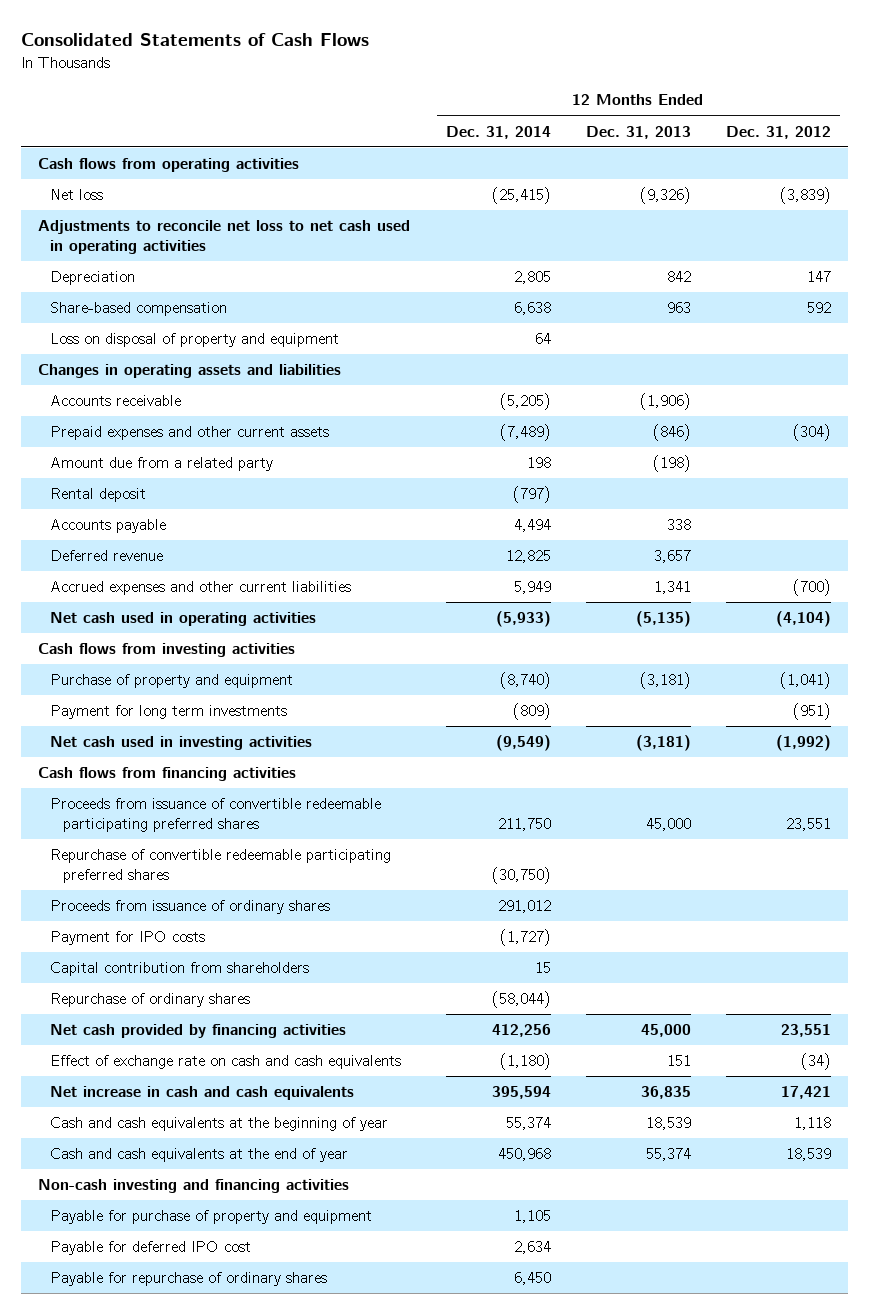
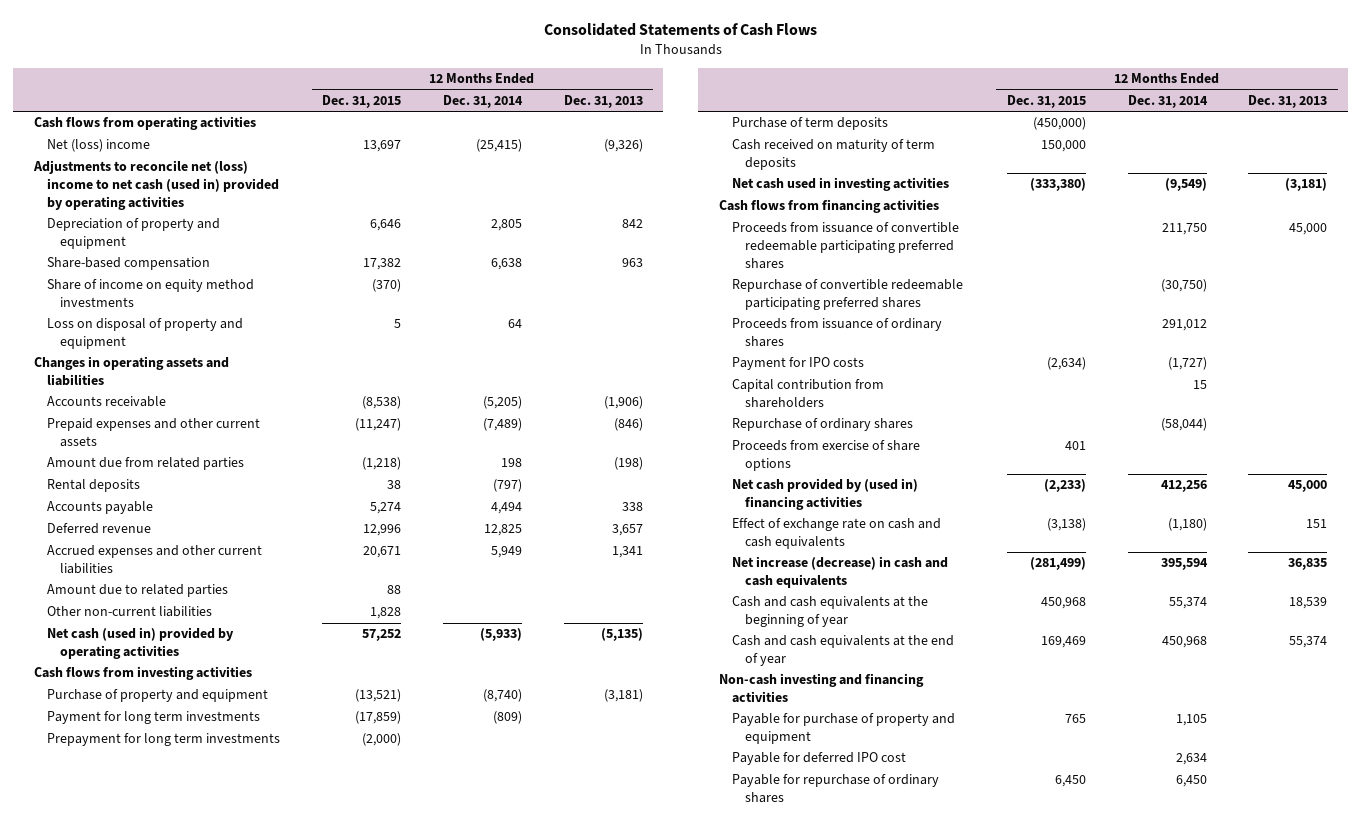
[725,125,831,139] Dec. 31, 2012 -> none
none -> [321,94,401,108] Dec. 31, 2015
[50,189,104,201] Net loss -> [47,139,151,153] Net (loss) income
[38,220,411,255] Adjustments to reconcile net loss to net cash used in operating activities -> [33,160,280,211] Adjustments to reconcile net (loss) income to net cash (used in) provided by operating activities
[50,271,136,286] Depreciation -> [47,218,221,250] Depreciation of property and equipment
none -> [47,279,255,308] Share of income on equity method investments
[50,457,274,472] Amount due from a related party -> [47,457,245,471] Amount due from related parties
[50,488,147,503] Rental deposit -> [47,479,141,493] Rental deposits
none -> [47,584,229,598] Amount due to related parties
none -> [47,606,213,618] Other non-current liabilities
[50,612,317,627] Net cash used in operating activities -> [47,627,235,660] Net cash (used in) provided by operating activities
none -> [47,733,281,747] Prepayment for long term investments
none -> [732,117,889,131] Purchase of term deposits
none -> [732,139,936,171] Cash received on maturity of term deposits
none -> [732,440,921,472] Proceeds from exercise of share options
[50,1024,347,1039] Net cash provided by financing activities -> [732,478,919,511] Net cash provided by (used in) financing activities
[50,1086,355,1101] Net increase in cash and cash equivalents -> [732,556,949,589] Net increase (decrease) in cash and cash equivalents

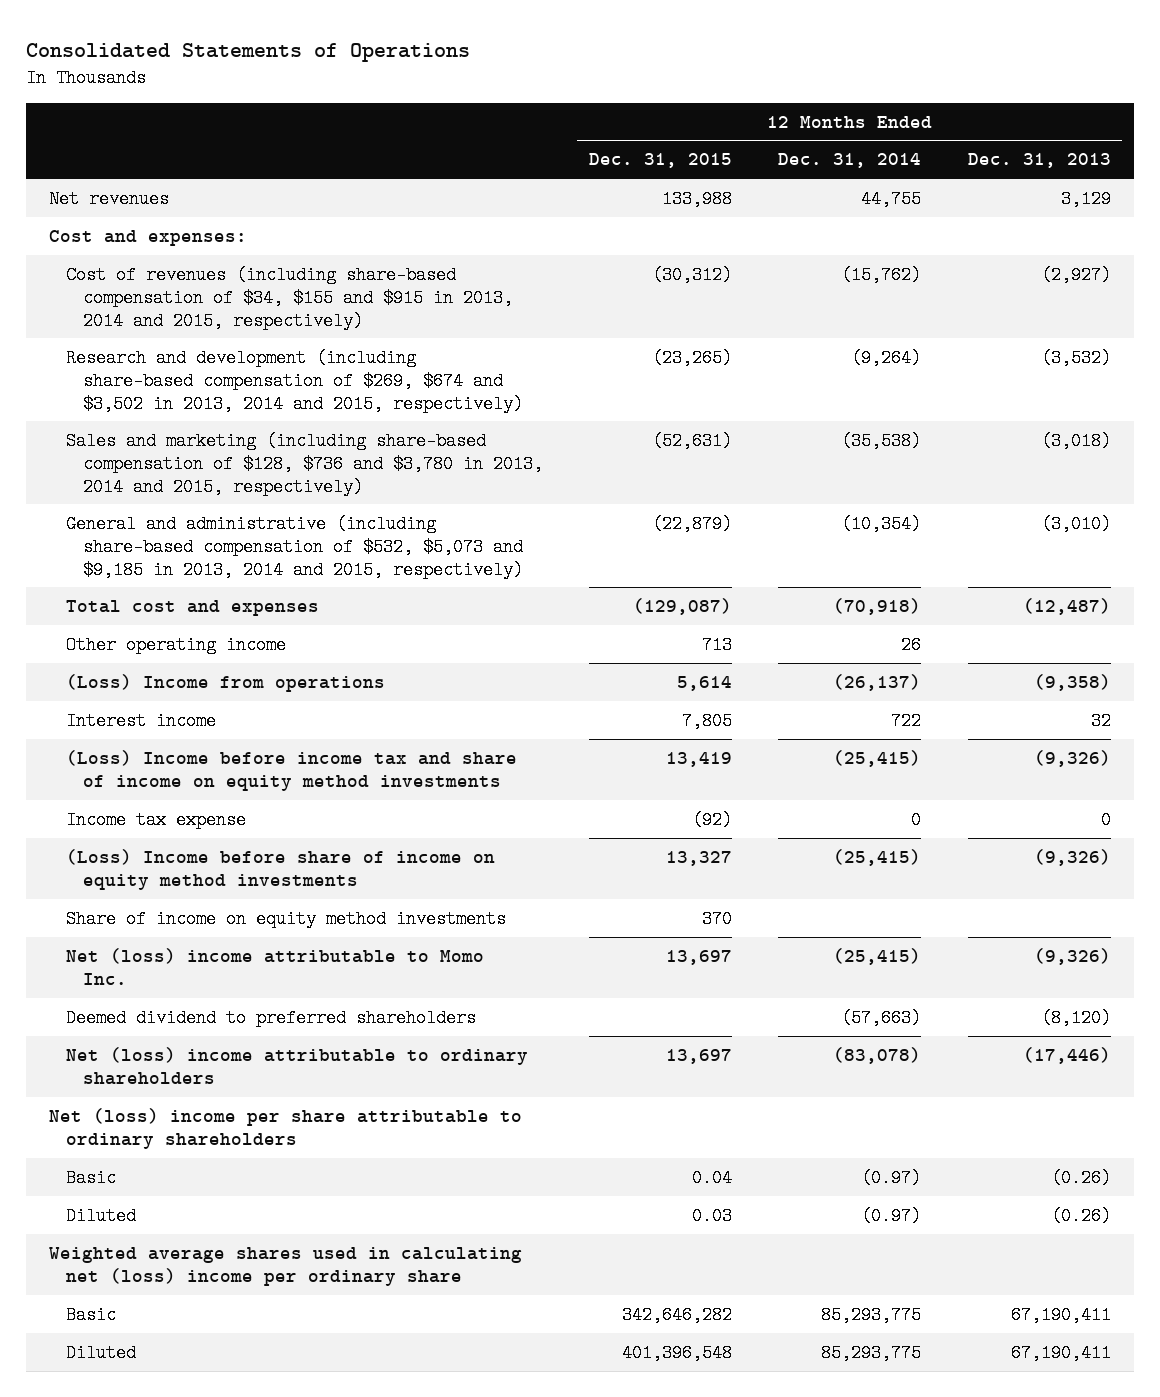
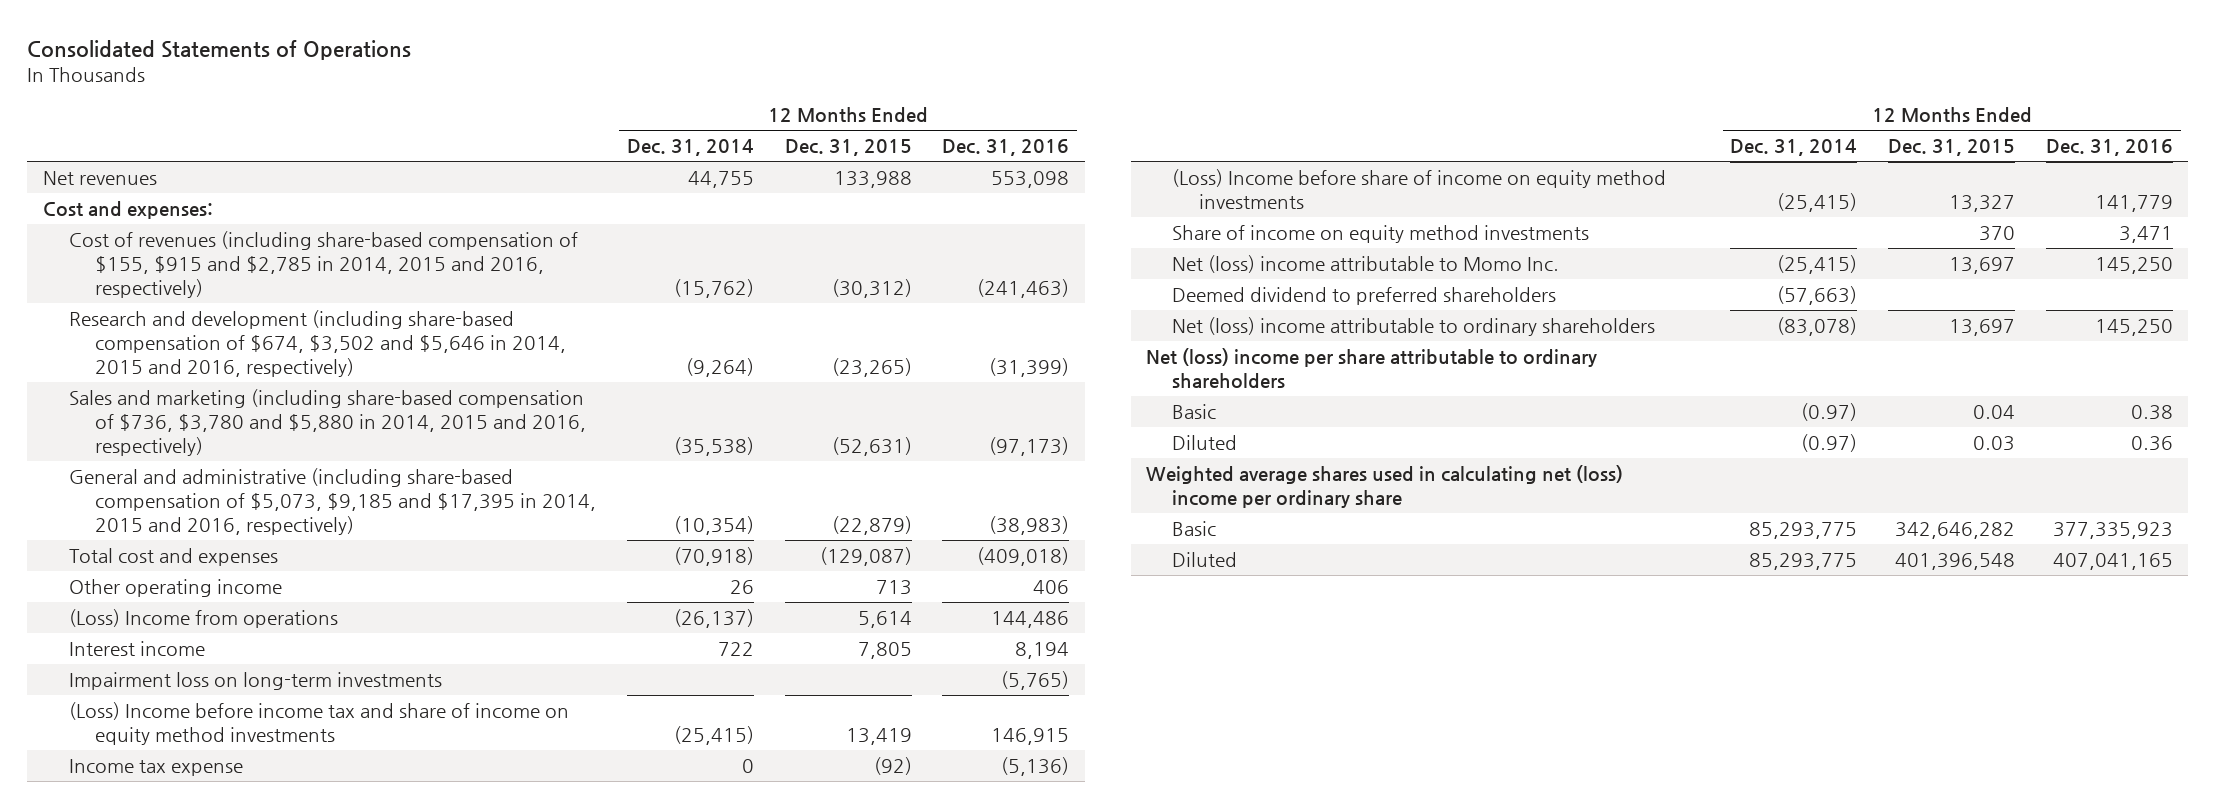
[967,153,1111,169] Dec. 31, 2013 -> none
none -> [942,139,1070,157] Dec. 31, 2016
[66,265,513,330] Cost of revenues (including share-based compensation of $34, $155 and $915 in 2013, 2014 and 2015, respectively) -> [68,231,578,298] Cost of revenues (including share-based compensation of $155, $915 and $2,785 in 2014, 2015 and 2016, respectively)
[66,348,523,413] Research and development (including share-based compensation of $269, $674 and $3,502 in 2013, 2014 and 2015, respectively) -> [68,310,567,377] Research and development (including share-based compensation of $674, $3,502 and $5,646 in 2014, 2015 and 2016, respectively)
[66,431,543,496] Sales and marketing (including share-based compensation of $128, $736 and $3,780 in 2013, 2014 and 2015, respectively) -> [68,389,587,456] Sales and marketing (including share-based compensation of $736, $3,780 and $5,880 in 2014, 2015 and 2016, respectively)
[66,514,523,579] General and administrative (including share-based compensation of $532, $5,073 and $9,185 in 2013, 2014 and 2015, respectively) -> [68,468,597,535] General and administrative (including share-based compensation of $5,073, $9,185 and $17,395 in 2014, 2015 and 2016, respectively)
none -> [68,672,442,691] Impairment loss on long-term investments

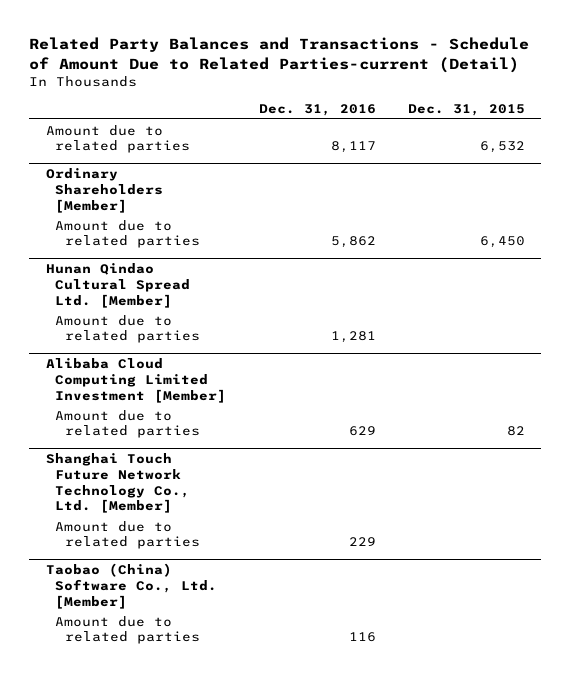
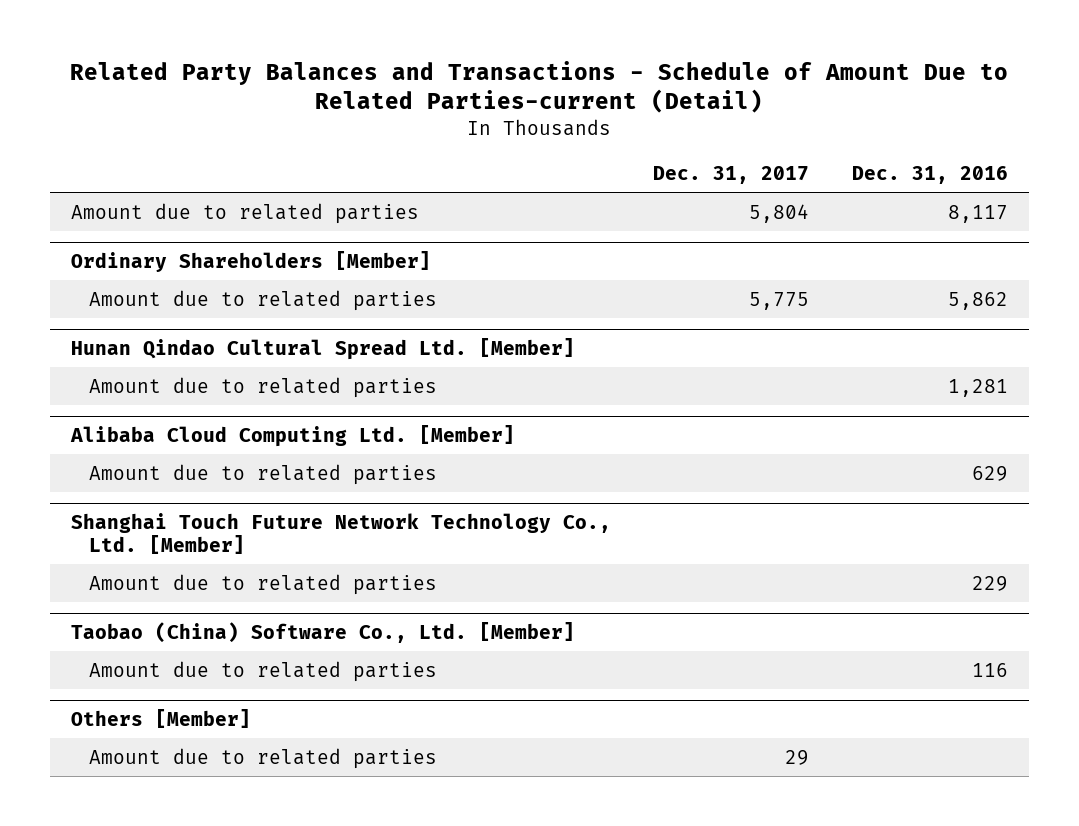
[408,103,526,116] Dec. 31, 2015 -> none
none -> [653,166,810,185] Dec. 31, 2017
[45,358,227,403] Alibaba Cloud Computing Limited Investment [Member] -> [70,425,516,448] Alibaba Cloud Computing Ltd. [Member]
none -> [71,709,252,729] Others [Member]
none -> [88,747,437,769] Amount due to related parties

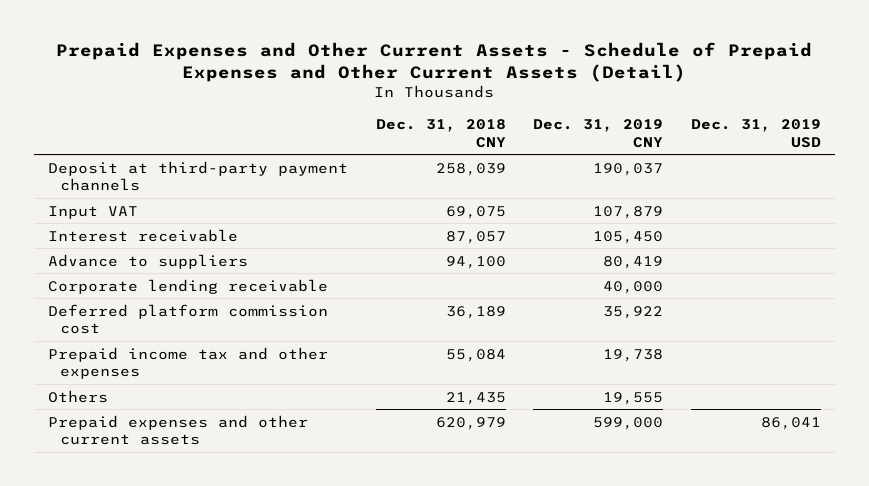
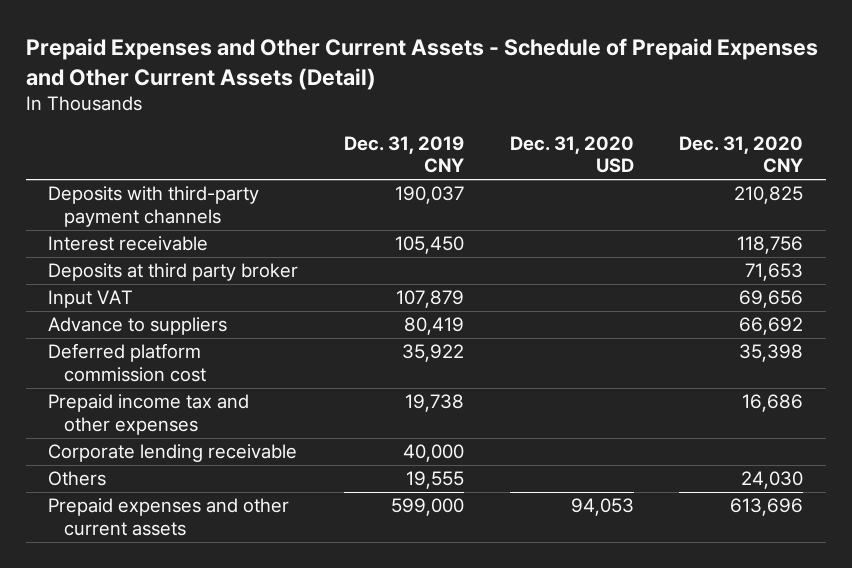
[375,118,506,148] Dec. 31, 2018 CNY -> none
[691,118,822,148] Dec. 31, 2019 USD -> none
none -> [509,135,634,174] Dec. 31, 2020 USD
none -> [679,135,804,174] Dec. 31, 2020 CNY
[47,160,348,192] Deposit at third-party payment channels -> [48,186,260,228] Deposits with third-party payment channels
none -> [48,263,299,282] Deposits at third party broker
[47,205,138,219] Input VAT -> [48,290,134,309] Input VAT
[47,278,328,294] Corporate lending receivable -> [48,444,298,463] Corporate lending receivable

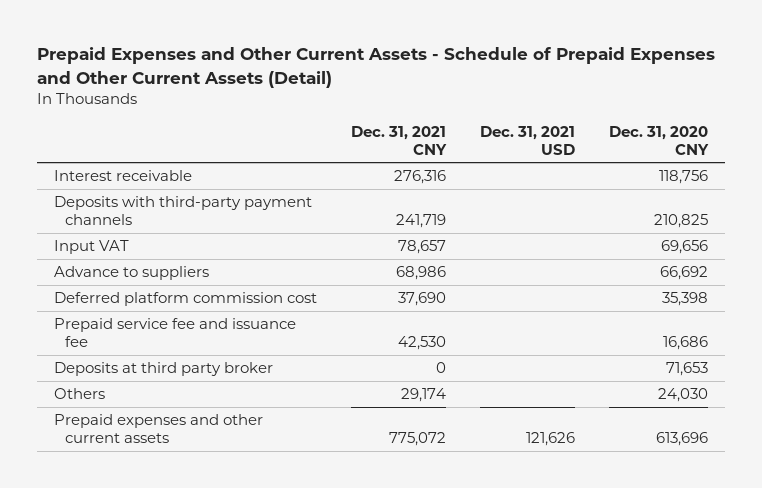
[343,135,464,174] Dec. 31, 2019 CNY -> none
[509,135,634,174] Dec. 31, 2020 USD -> none
none -> [351,126,448,155] Dec. 31, 2021 CNY
none -> [479,126,575,155] Dec. 31, 2021 USD
[48,186,260,228] Deposits with third-party payment channels -> [54,196,313,225] Deposits with third-party payment channels
[48,444,298,463] Corporate lending receivable -> none
[48,394,250,436] Prepaid income tax and other expenses -> [54,318,297,347] Prepaid service fee and issuance fee
[48,263,299,282] Deposits at third party broker -> [54,362,274,377] Deposits at third party broker

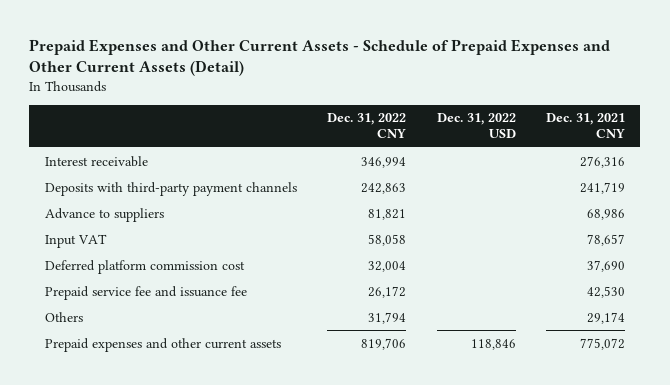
[479,126,575,155] Dec. 31, 2021 USD -> none
[608,126,709,155] Dec. 31, 2020 CNY -> none
none -> [327,113,407,139] Dec. 31, 2022 CNY
none -> [436,113,516,139] Dec. 31, 2022 USD
[54,240,130,255] Input VAT -> [44,233,107,248] Input VAT
[54,362,274,377] Deposits at third party broker -> none

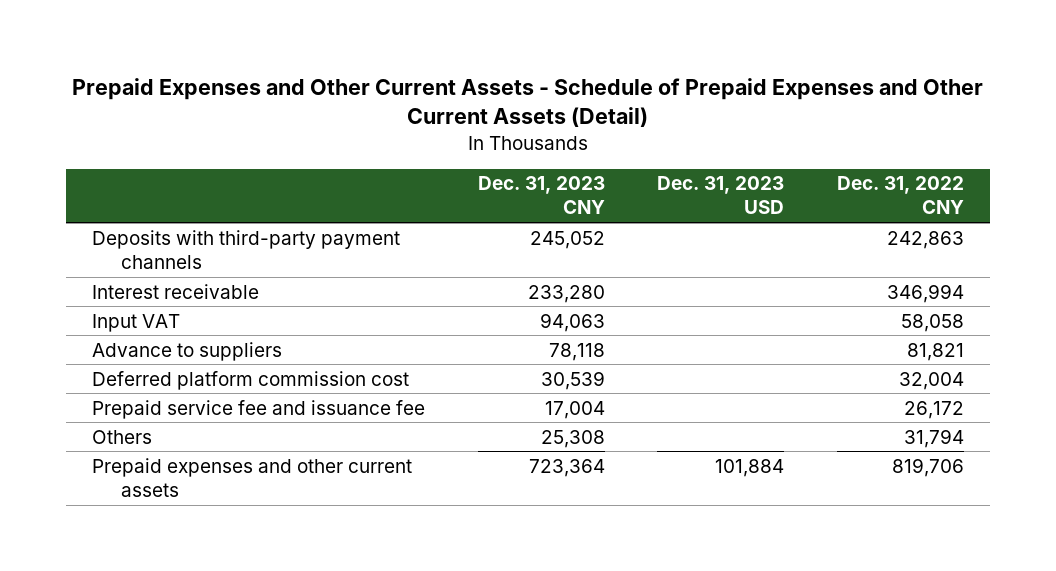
[436,113,516,139] Dec. 31, 2022 USD -> none
[546,113,626,139] Dec. 31, 2021 CNY -> none
none -> [477,176,605,215] Dec. 31, 2023 CNY
none -> [657,176,785,215] Dec. 31, 2023 USD
[44,155,148,167] Interest receivable -> [92,283,260,299] Interest receivable
[44,207,164,222] Advance to suppliers -> [92,341,283,361] Advance to suppliers

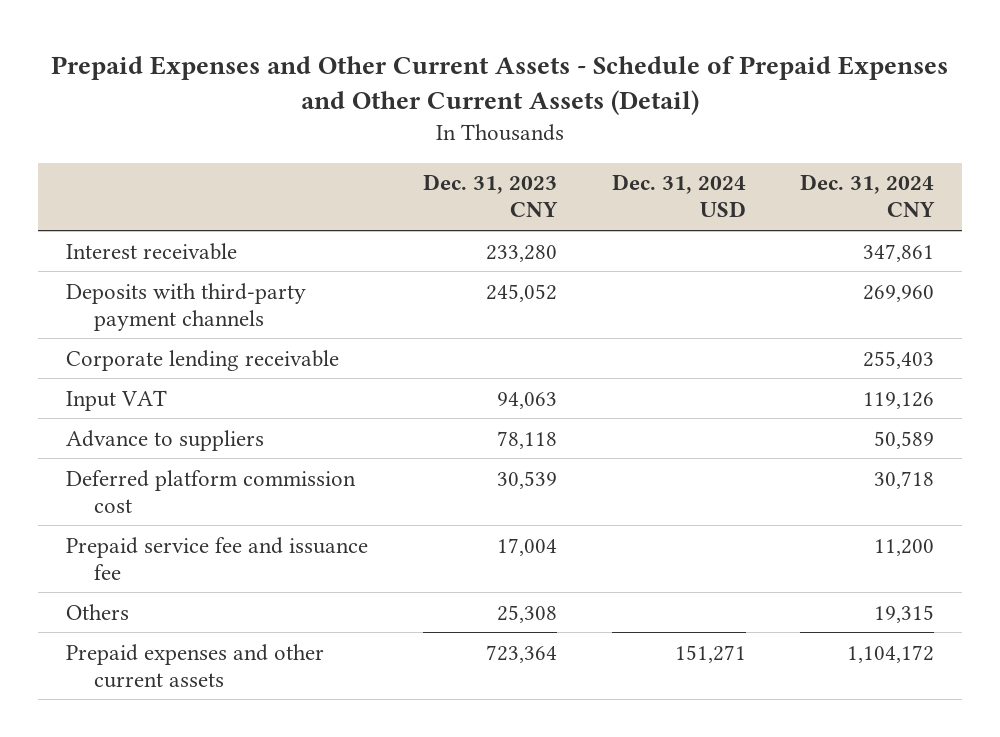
[657,176,785,215] Dec. 31, 2023 USD -> none
[836,176,964,215] Dec. 31, 2022 CNY -> none
none -> [611,174,746,218] Dec. 31, 2024 USD
none -> [800,174,936,218] Dec. 31, 2024 CNY
[92,229,401,269] Deposits with third-party payment channels -> [65,282,306,331] Deposits with third-party payment channels
none -> [65,349,339,371] Corporate lending receivable

